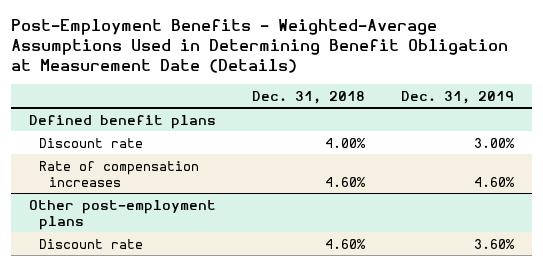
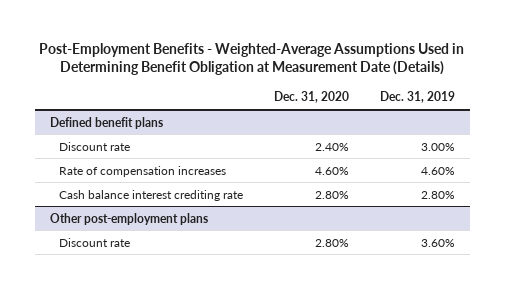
[252,90,366,104] Dec. 31, 2018 -> none
none -> [273,91,349,104] Dec. 31, 2020
none -> [59,189,244,201] Cash balance interest crediting rate

